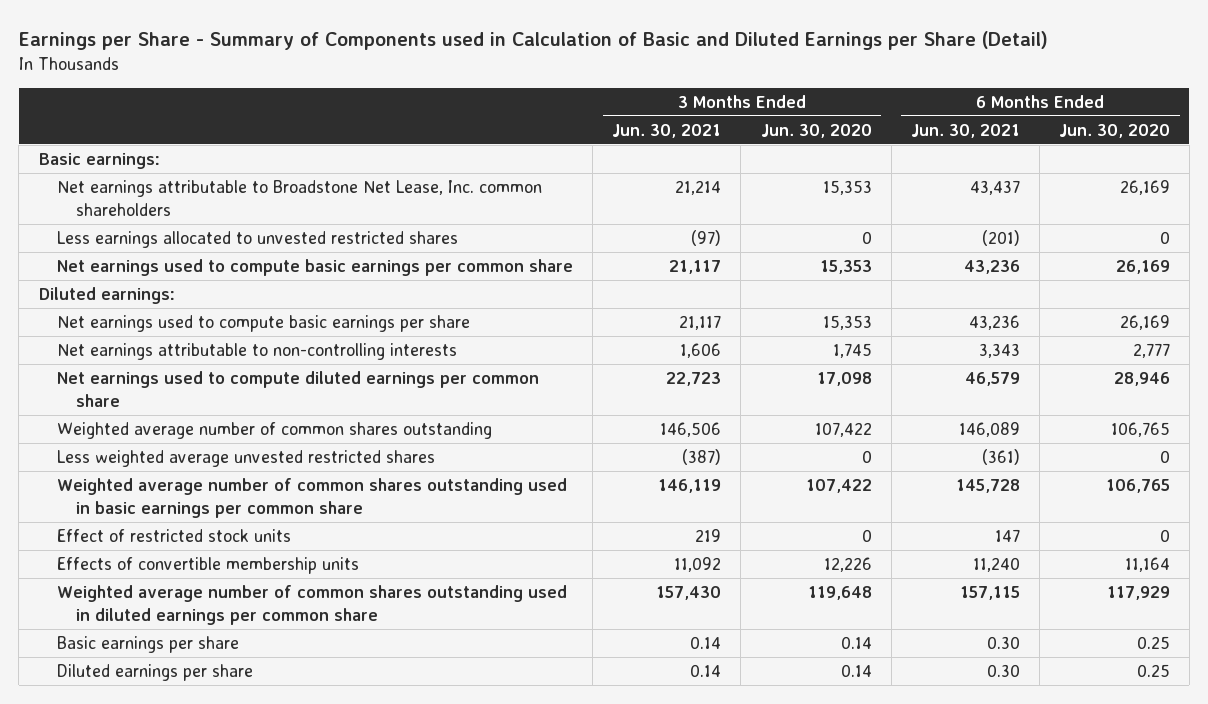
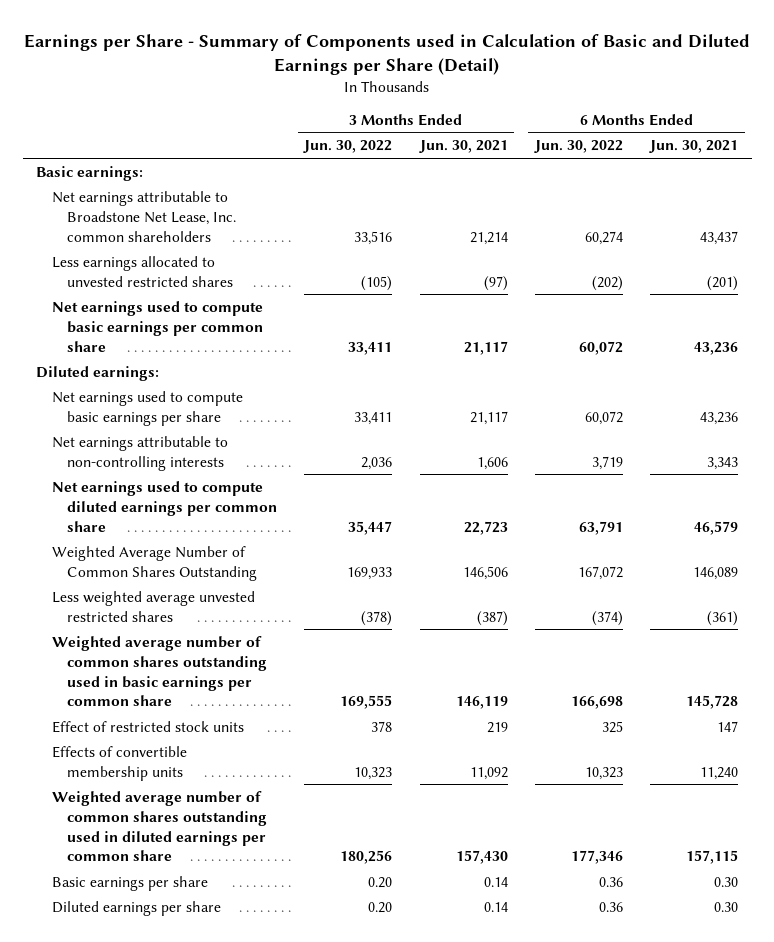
[760,123,872,138] Jun. 30, 2020 -> none
[1058,123,1170,138] Jun. 30, 2020 -> none
none -> [303,140,393,154] Jun. 30, 2022
none -> [533,140,623,154] Jun. 30, 2022
[57,422,493,440] Weighted average number of common shares outstanding -> [51,545,258,581] Weighted Average Number of Common Shares Outstanding

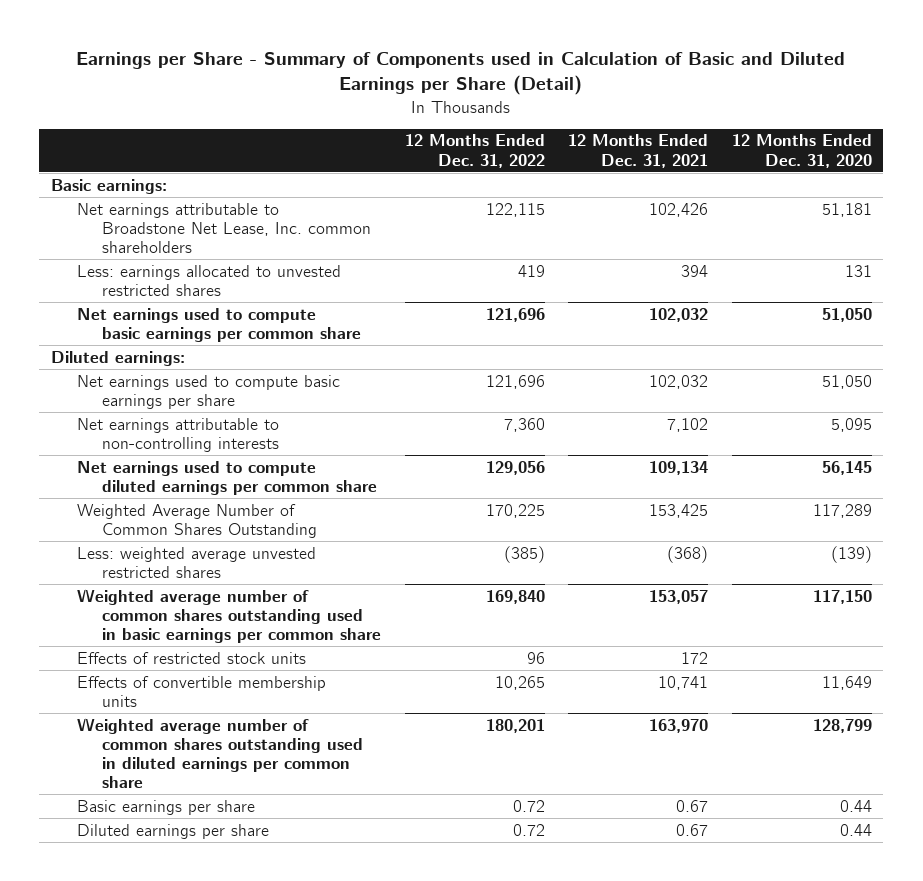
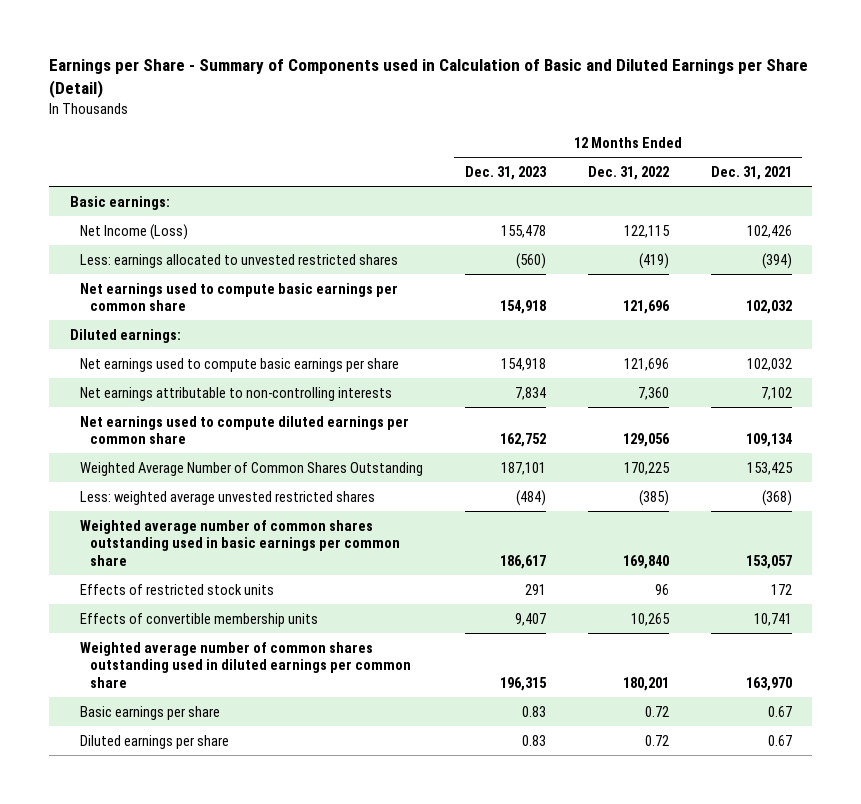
[731,134,872,168] 12 Months Ended Dec. 31, 2020 -> none
none -> [464,165,547,180] Dec. 31, 2023
[76,202,372,253] Net earnings attributable to Broadstone Net Lease, Inc. common shareholders -> [79,223,188,240] Net Income (Loss)
[517,264,545,277] 419 -> [638,252,669,269] (419)
[681,264,709,277] 394 -> [761,252,792,269] (394)

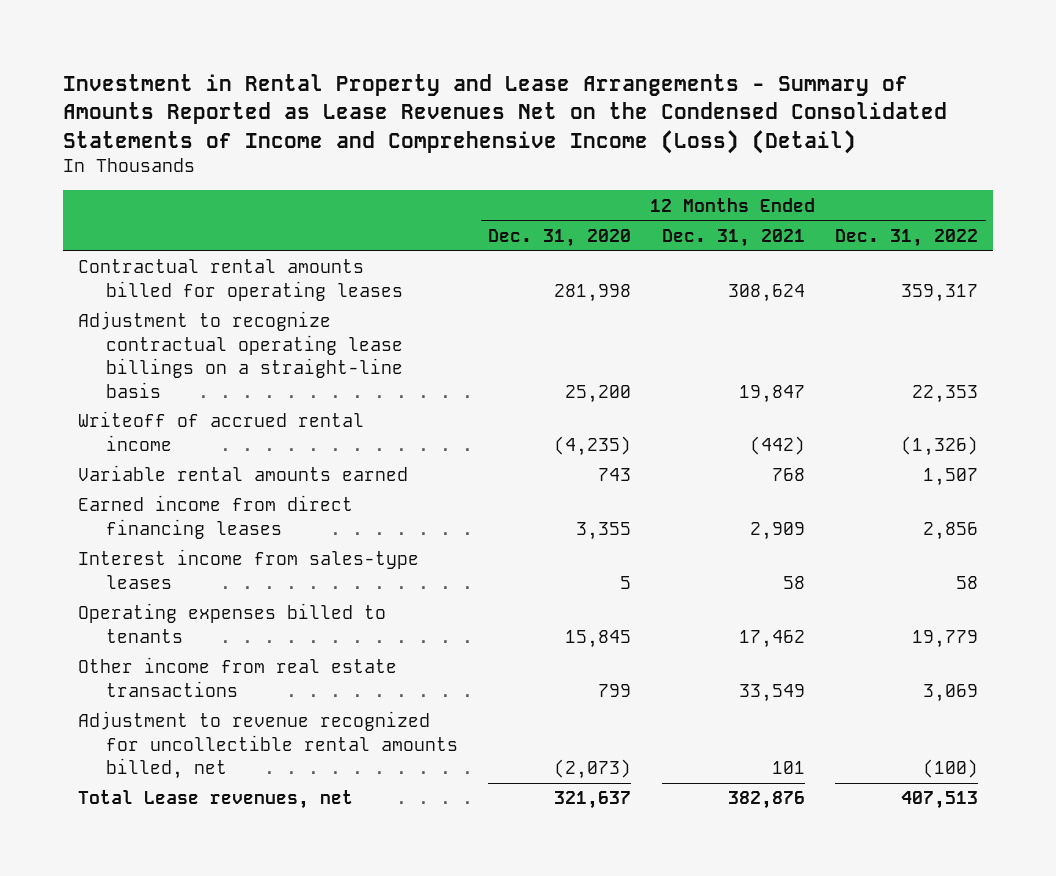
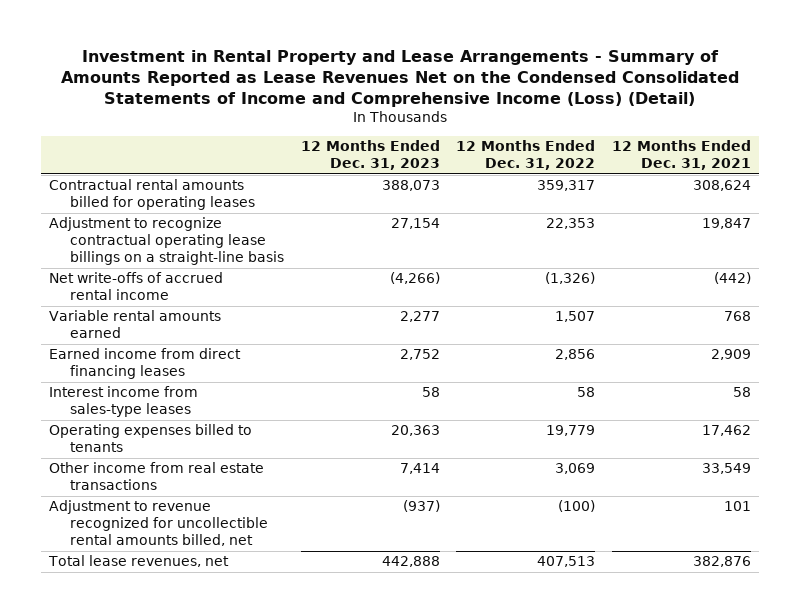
[488,229,632,248] Dec. 31, 2020 -> none
none -> [300,140,440,171] 12 Months Ended Dec. 31, 2023
[78,411,365,451] Writeoff of accrued rental income -> [49,272,224,301] Net write-offs of accrued rental income
[78,790,354,810] Total Lease revenues, net -> [48,555,230,568] Total lease revenues, net

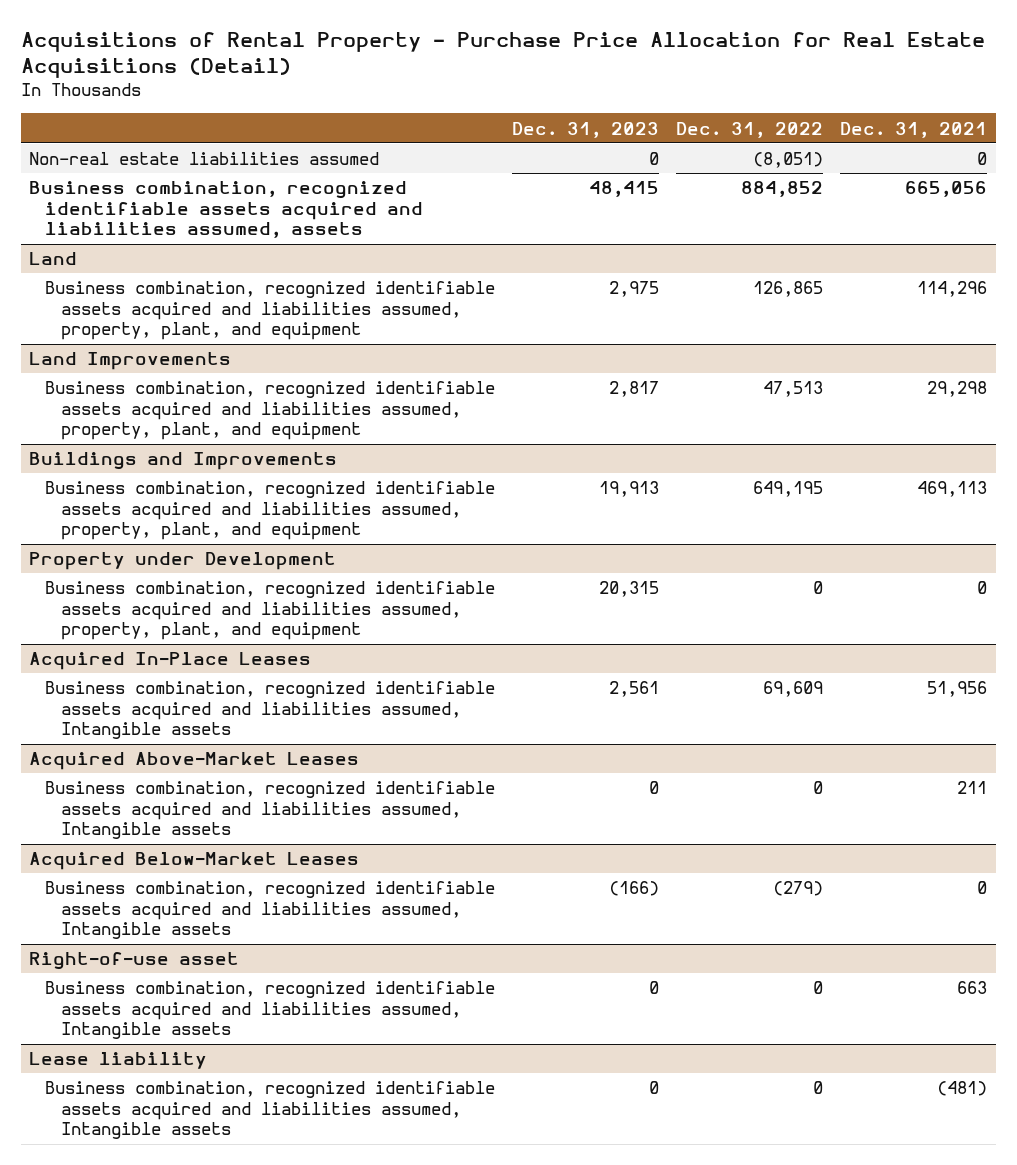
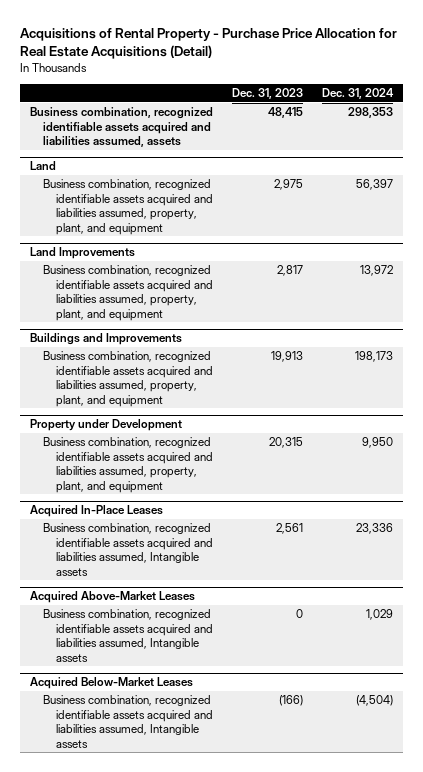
[676,121,824,138] Dec. 31, 2022 -> none
[840,121,988,138] Dec. 31, 2021 -> none
none -> [321,87,394,99] Dec. 31, 2024
[29,152,380,166] Non-real estate liabilities assumed -> none
[29,952,240,971] Right-of-use asset -> none
[45,981,496,1040] Business combination, recognized identifiable assets acquired and liabilities assumed, Intangible assets -> none
[29,1052,208,1070] Lease liability -> none
[45,1081,496,1140] Business combination, recognized identifiable assets acquired and liabilities assumed, Intangible assets -> none

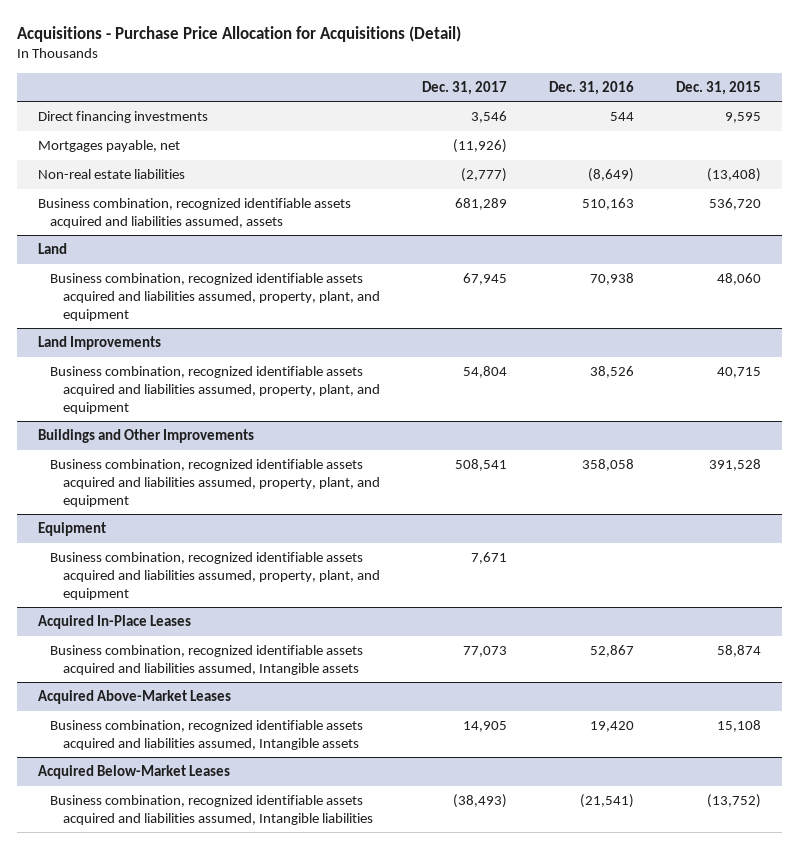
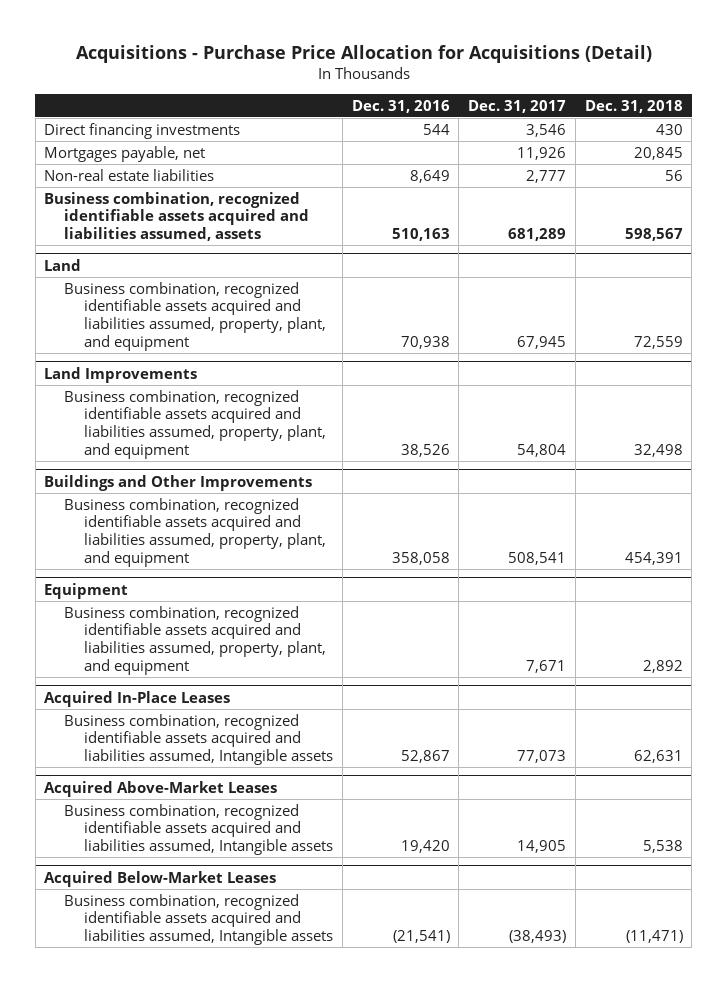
[675,80,761,95] Dec. 31, 2015 -> none
none -> [584,99,683,113] Dec. 31, 2018
[452,138,507,153] (11,926) -> [517,146,567,160] 11,926
[460,167,507,182] (2,777) -> [526,169,567,183] 2,777
[587,167,634,182] (8,649) -> [409,169,450,183] 8,649
[50,794,373,825] Business combination, recognized identifiable assets acquired and liabilities assumed, Intangible liabilities -> [64,893,334,946] Business combination, recognized identifiable assets acquired and liabilities assumed, Intangible assets

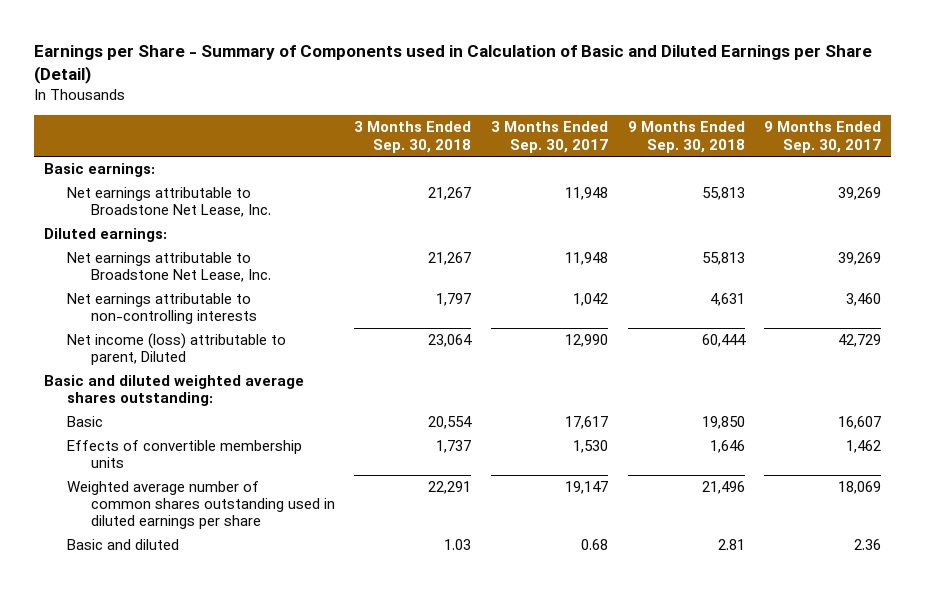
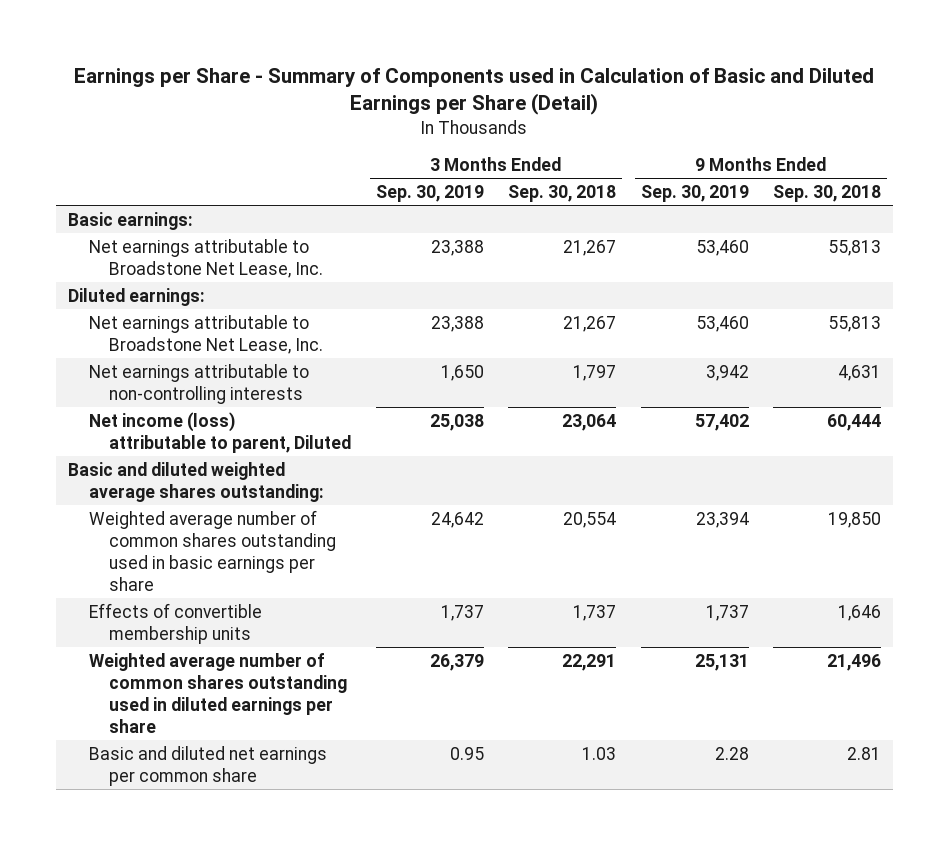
[491,121,609,153] 3 Months Ended Sep. 30, 2017 -> none
[764,121,882,153] 9 Months Ended Sep. 30, 2017 -> none
none -> [375,185,484,203] Sep. 30, 2019
none -> [640,185,749,203] Sep. 30, 2019
[67,416,104,428] Basic -> [88,509,337,592] Weighted average number of common shares outstanding used in basic earnings per share
[67,539,180,551] Basic and diluted -> [88,745,327,786] Basic and diluted net earnings per common share

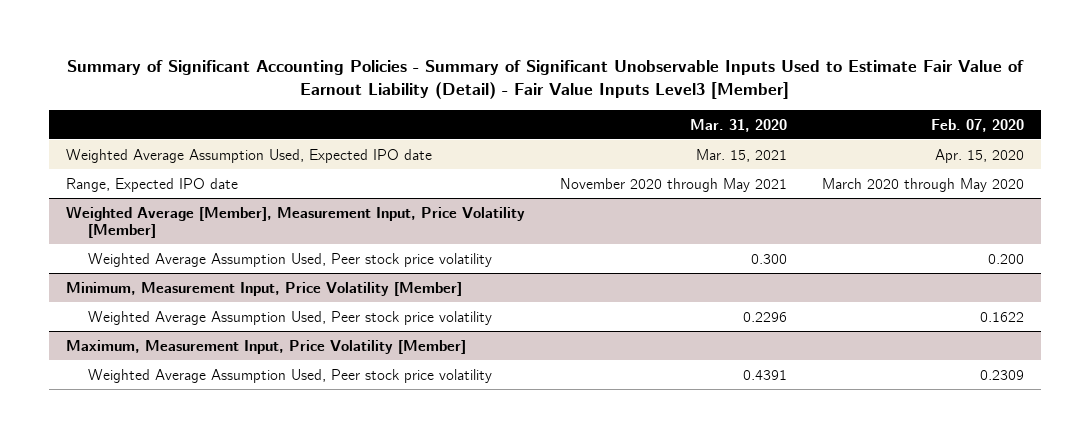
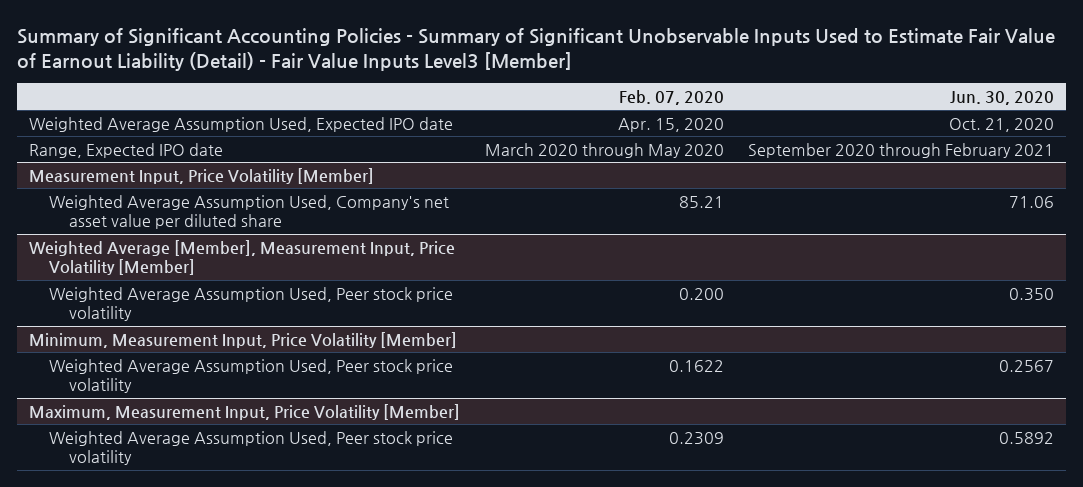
[689,118,787,132] Mar. 31, 2020 -> none
none -> [949,90,1054,105] Jun. 30, 2020
none -> [29,167,375,184] Measurement Input, Price Volatility [Member]
none -> [49,194,450,230] Weighted Average Assumption Used, Company's net asset value per diluted share

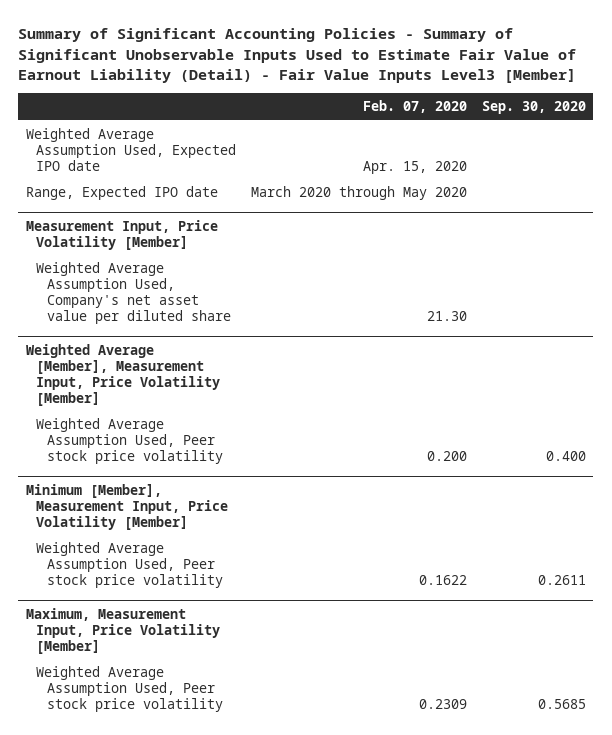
[949,90,1054,105] Jun. 30, 2020 -> none
none -> [481,101,586,115] Sep. 30, 2020
[678,195,724,208] 85.21 -> [427,310,468,321] 21.30
[29,331,458,348] Minimum, Measurement Input, Price Volatility [Member] -> [25,483,229,530] Minimum [Member], Measurement Input, Price Volatility [Member]

